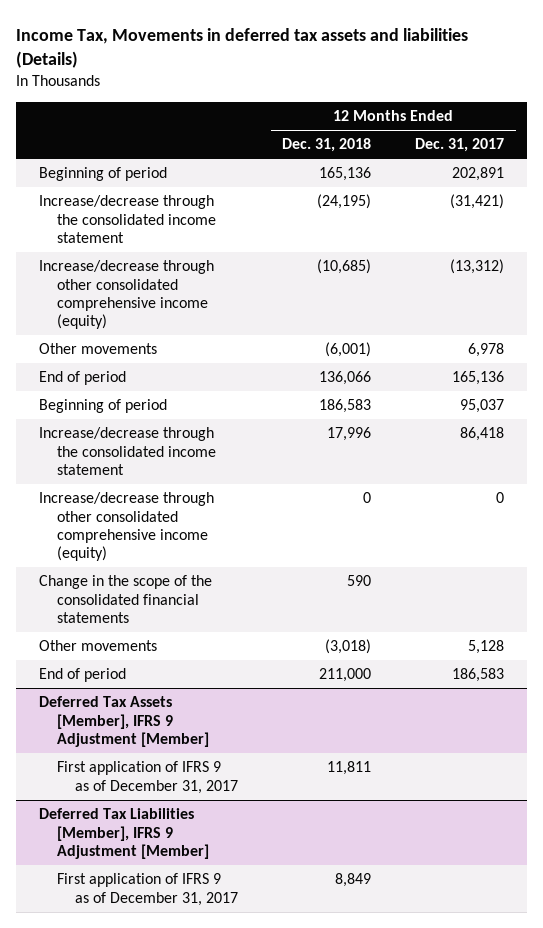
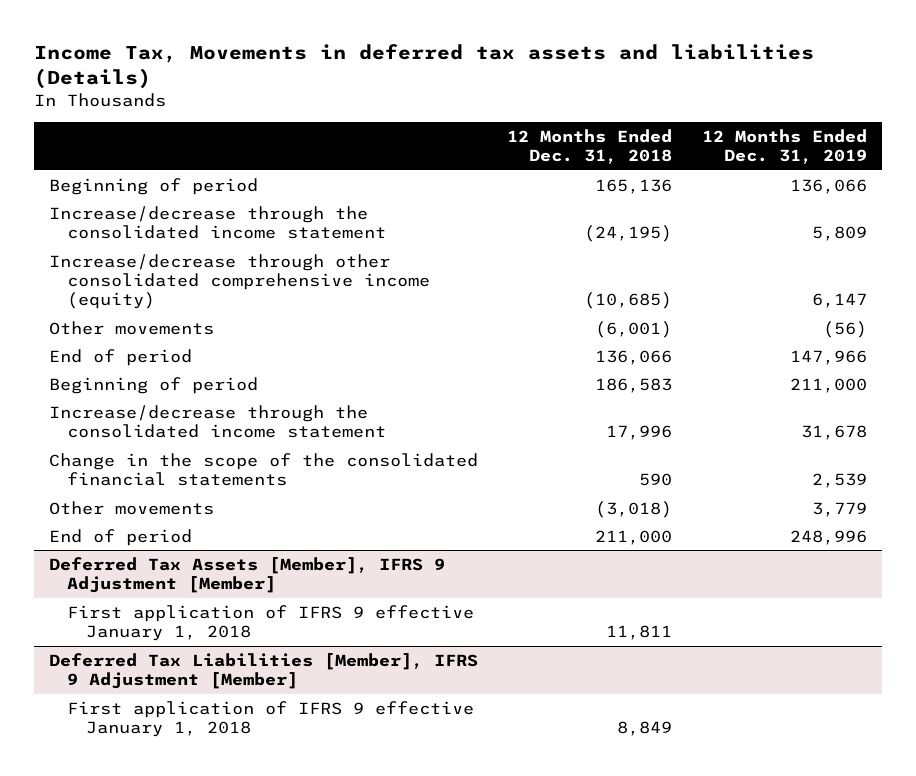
[415,138,505,153] Dec. 31, 2017 -> none
none -> [701,129,867,165] 12 Months Ended Dec. 31, 2019
[38,492,214,562] Increase/decrease through other consolidated comprehensive income (equity) -> none
[56,761,239,794] First application of IFRS 9 as of December 31, 2017 -> [67,604,475,642] First application of IFRS 9 effective January 1, 2018
[56,873,239,906] First application of IFRS 9 as of December 31, 2017 -> [67,700,475,738] First application of IFRS 9 effective January 1, 2018

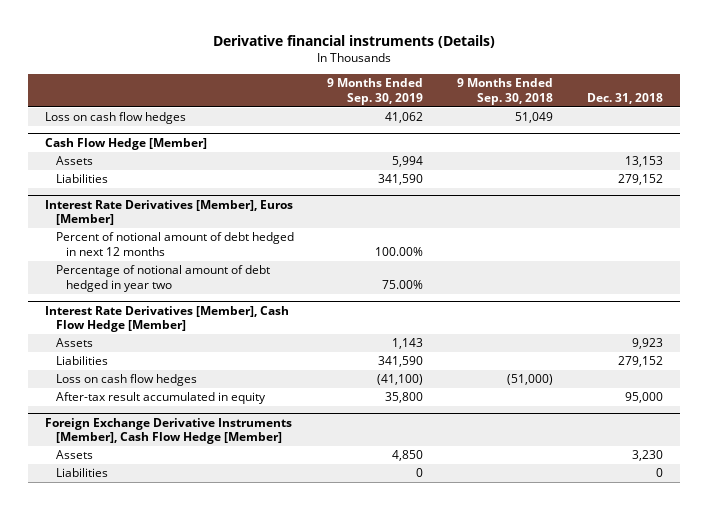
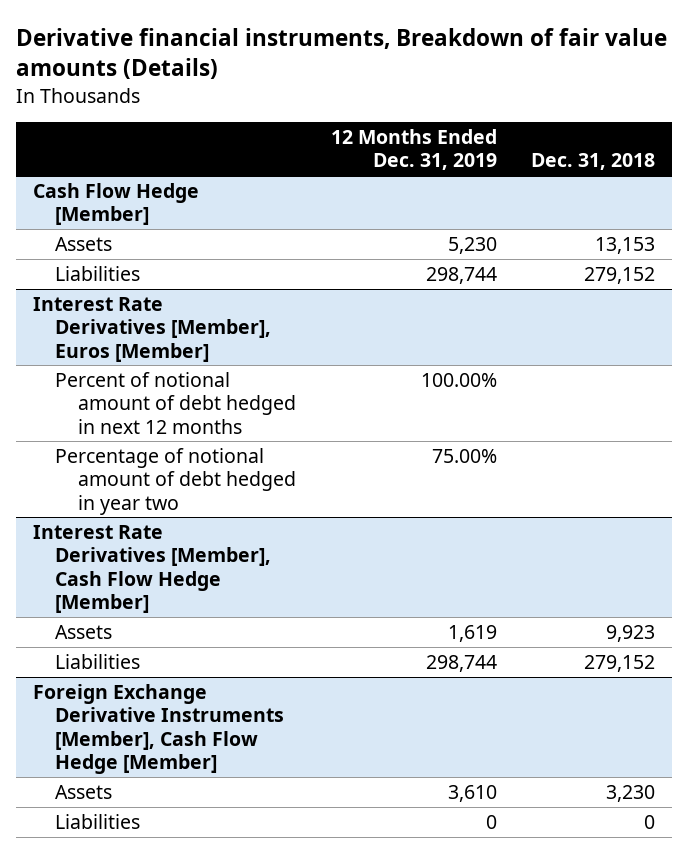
[212,35,495,49] Derivative financial instruments (Details) -> [15,28,667,80] Derivative financial instruments, Breakdown of fair value amounts (Details)
[327,77,424,105] 9 Months Ended Sep. 30, 2019 -> none
[456,77,553,105] 9 Months Ended Sep. 30, 2018 -> none
none -> [330,129,497,171] 12 Months Ended Dec. 31, 2019
[45,112,187,125] Loss on cash flow hedges -> none
[55,374,197,387] Loss on cash flow hedges -> none
[55,392,266,405] After-tax result accumulated in equity -> none

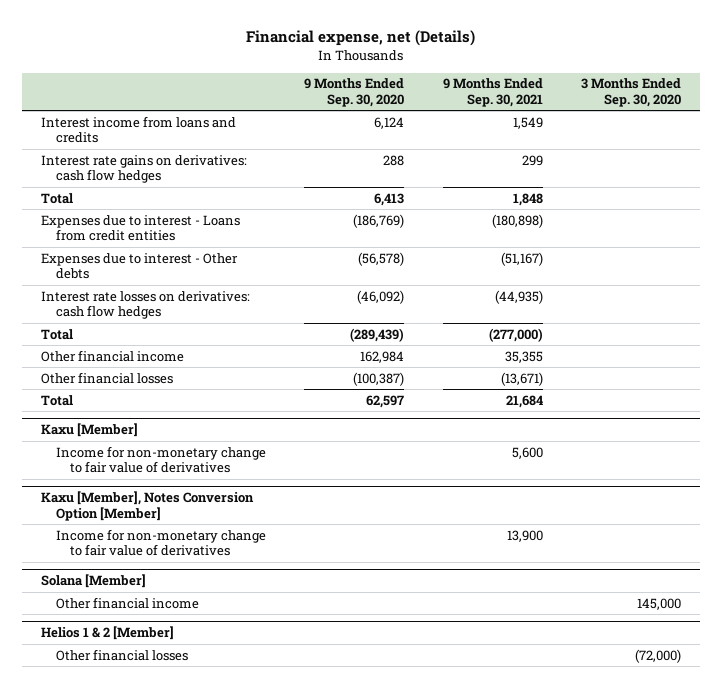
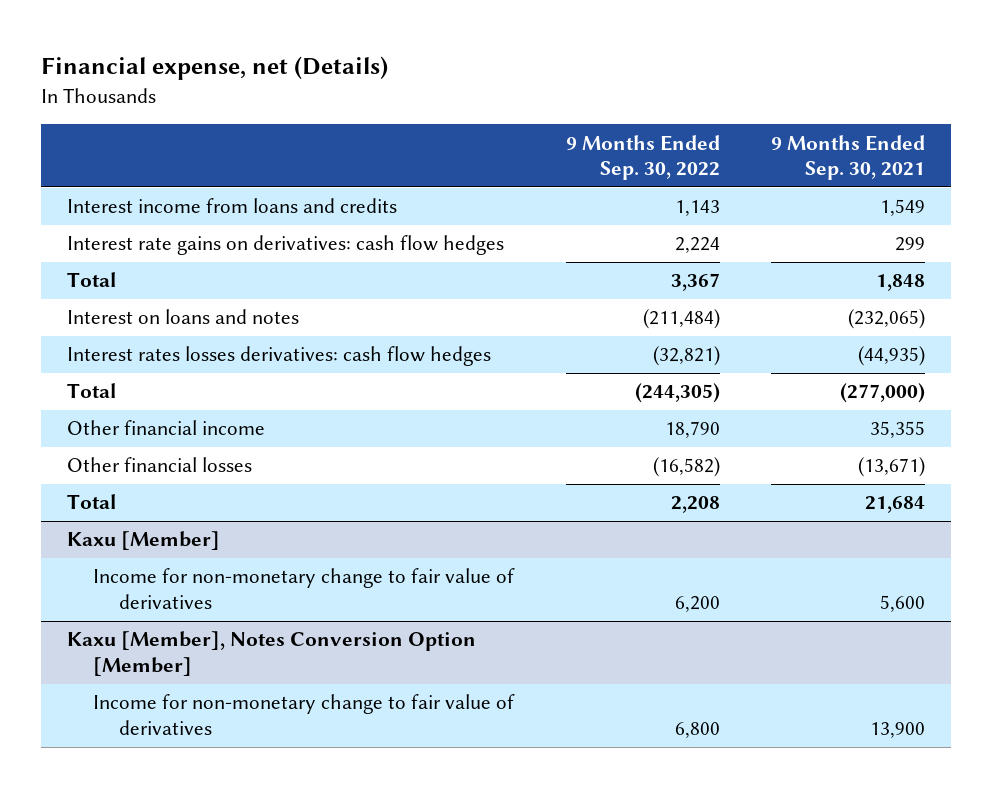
[304,78,405,107] 9 Months Ended Sep. 30, 2020 -> none
[581,78,682,107] 3 Months Ended Sep. 30, 2020 -> none
none -> [565,134,720,180] 9 Months Ended Sep. 30, 2022
[41,214,241,242] Expenses due to interest - Loans from credit entities -> none
[41,252,239,280] Expenses due to interest - Other debts -> none
none -> [67,309,300,325] Interest on loans and notes
[41,290,251,320] Interest rate losses on derivatives: cash flow hedges -> [67,346,492,367] Interest rates losses derivatives: cash flow hedges
[41,574,147,589] Solana [Member] -> none
[55,596,199,609] Other financial income -> none
[41,626,175,641] Helios 1 & 2 [Member] -> none
[55,648,188,661] Other financial losses -> none

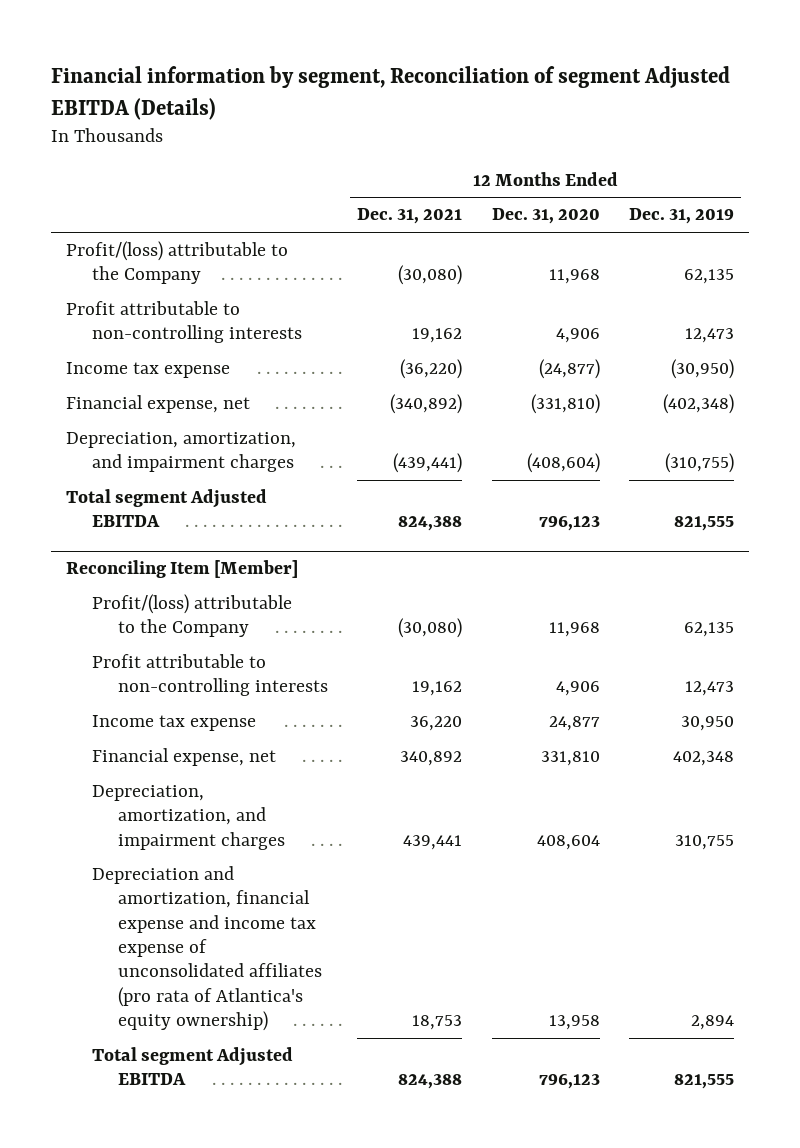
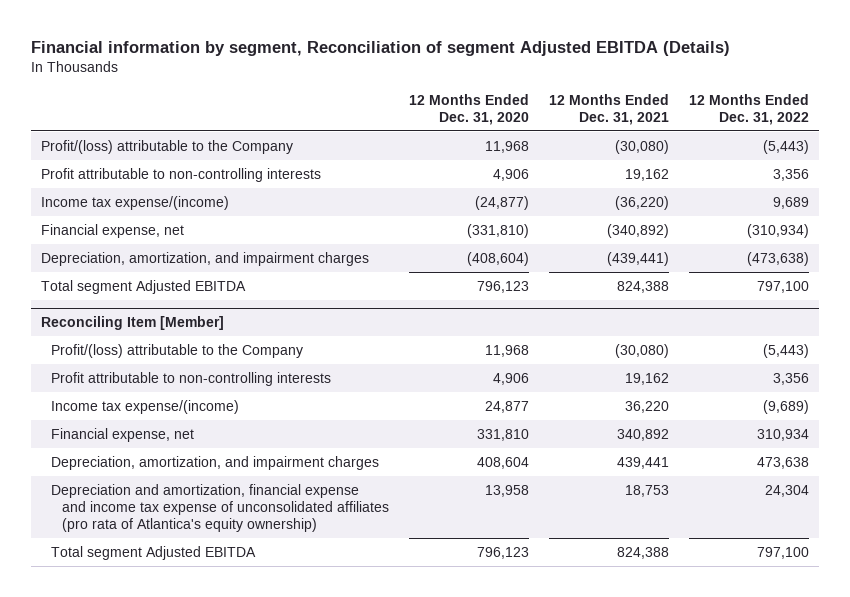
[629,208,735,225] Dec. 31, 2019 -> none
none -> [689,93,810,126] 12 Months Ended Dec. 31, 2022
[66,362,231,379] Income tax expense -> [40,195,229,210] Income tax expense/(income)
[91,715,256,732] Income tax expense -> [51,399,240,414] Income tax expense/(income)

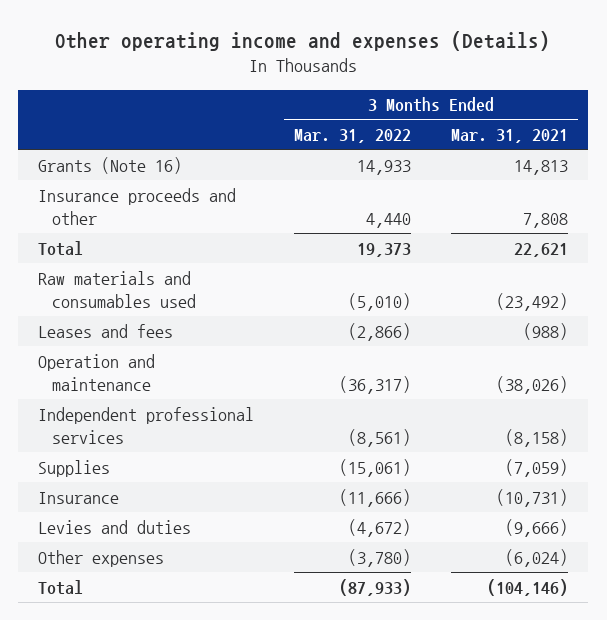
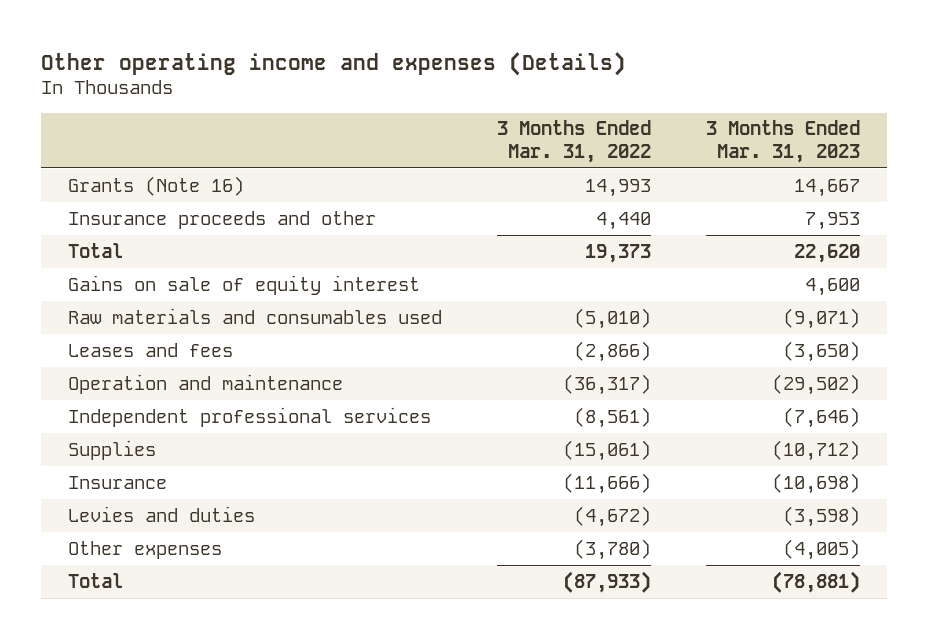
[451,128,569,143] Mar. 31, 2021 -> none
none -> [705,120,860,163] 3 Months Ended Mar. 31, 2023
[357,159,412,175] 14,933 -> [585,178,652,197] 14,993
none -> [68,274,421,295] Gains on sale of equity interest

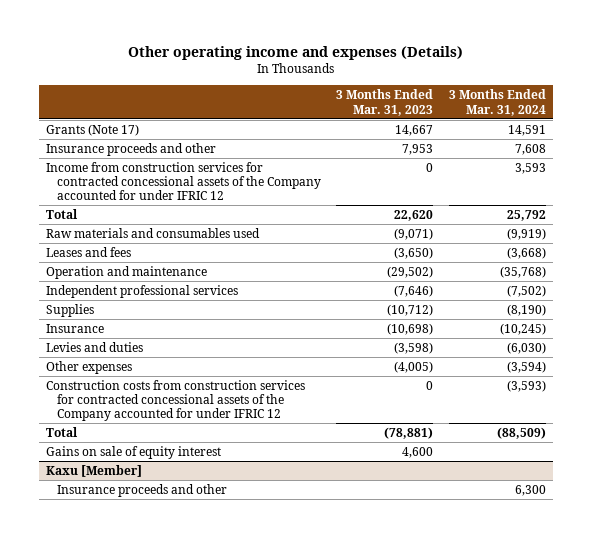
[497,120,652,163] 3 Months Ended Mar. 31, 2022 -> none
none -> [448,89,546,116] 3 Months Ended Mar. 31, 2024
[68,175,245,196] Grants (Note 16) -> [46,123,140,136] Grants (Note 17)
none -> [46,161,321,201] Income from construction services for contracted concessional assets of the Company accounted for under IFRIC 12
none -> [46,379,306,422] Construction costs from construction services for contracted concessional assets of the Company accounted for under IFRIC 12
[68,274,421,295] Gains on sale of equity interest -> [46,445,222,459] Gains on sale of equity interest
none -> [46,464,143,477] Kaxu [Member]
none -> [56,483,227,497] Insurance proceeds and other

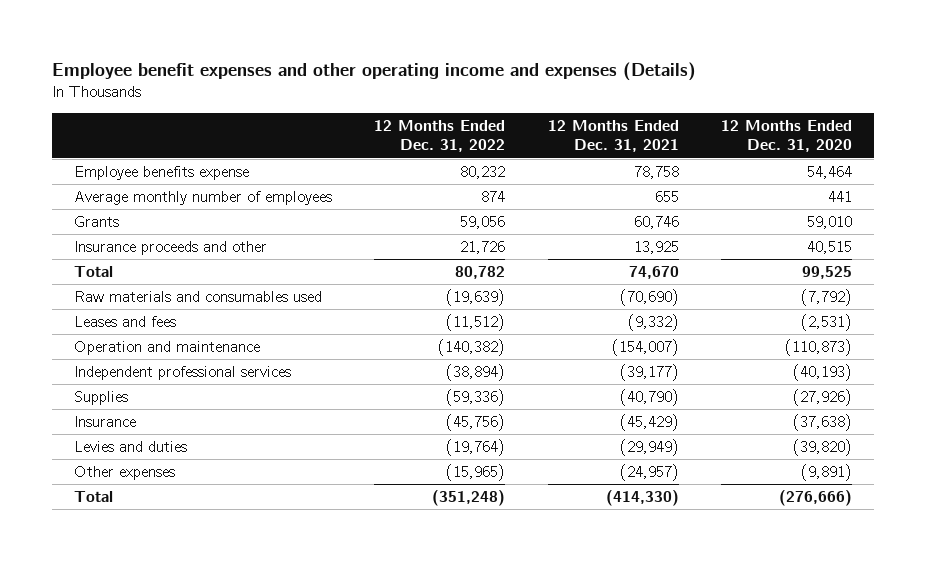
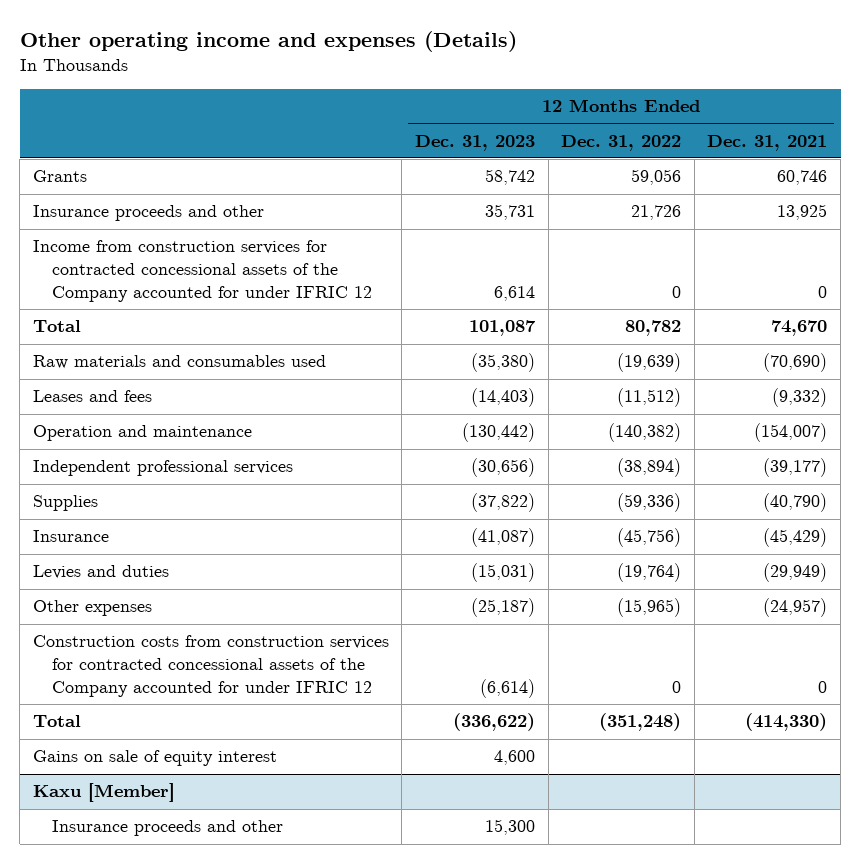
[52,62,697,82] Employee benefit expenses and other operating income and expenses (Details) -> [19,31,517,53] Other operating income and expenses (Details)
[721,119,853,153] 12 Months Ended Dec. 31, 2020 -> none
none -> [415,134,536,151] Dec. 31, 2023
[73,166,249,181] Employee benefits expense -> none
[73,191,332,206] Average monthly number of employees -> none
none -> [32,240,373,303] Income from construction services for contracted concessional assets of the Company accounted for under IFRIC 12
none -> [32,635,389,698] Construction costs from construction services for contracted concessional assets of the Company accounted for under IFRIC 12
none -> [32,750,277,767] Gains on sale of equity interest
none -> [32,783,175,803] Kaxu [Member]
none -> [52,820,284,837] Insurance proceeds and other

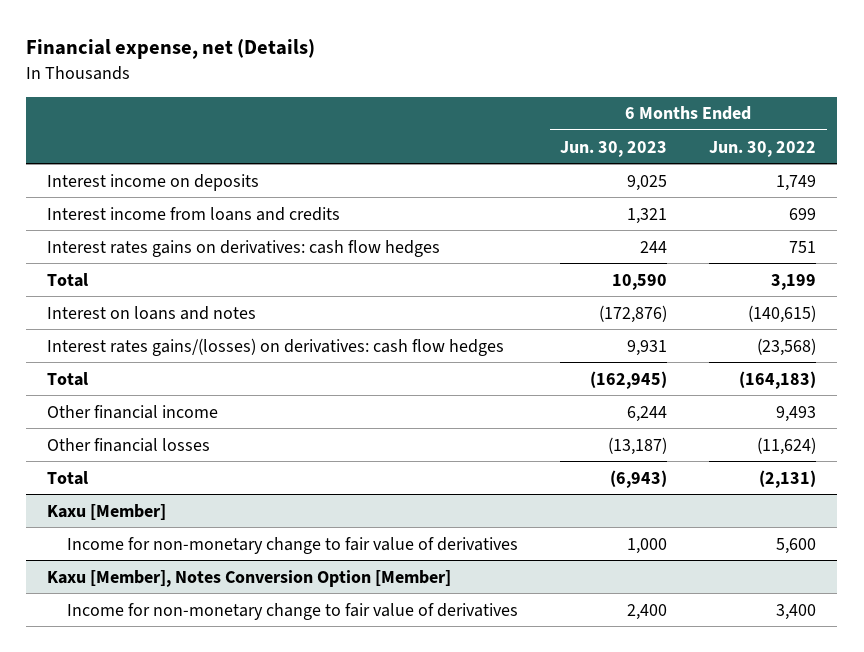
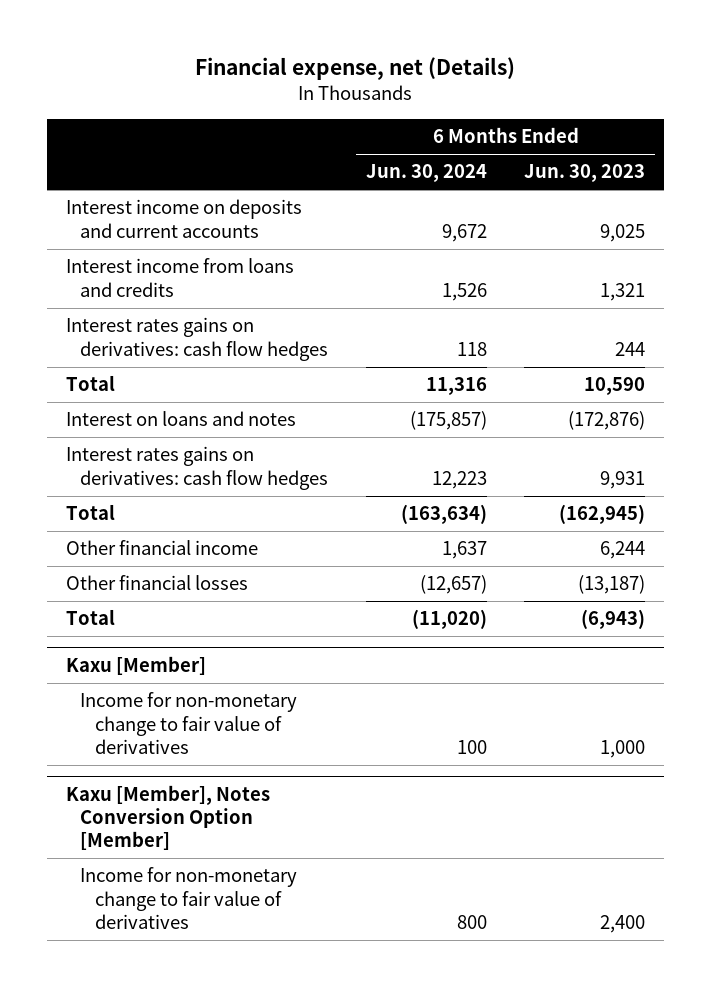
[709,140,817,157] Jun. 30, 2022 -> none
none -> [365,164,487,183] Jun. 30, 2024
[47,173,260,191] Interest income on deposits -> [65,199,302,238] Interest income on deposits and current accounts
[47,337,505,356] Interest rates gains/(losses) on derivatives: cash flow hedges -> [65,446,329,490] Interest rates gains on derivatives: cash flow hedges

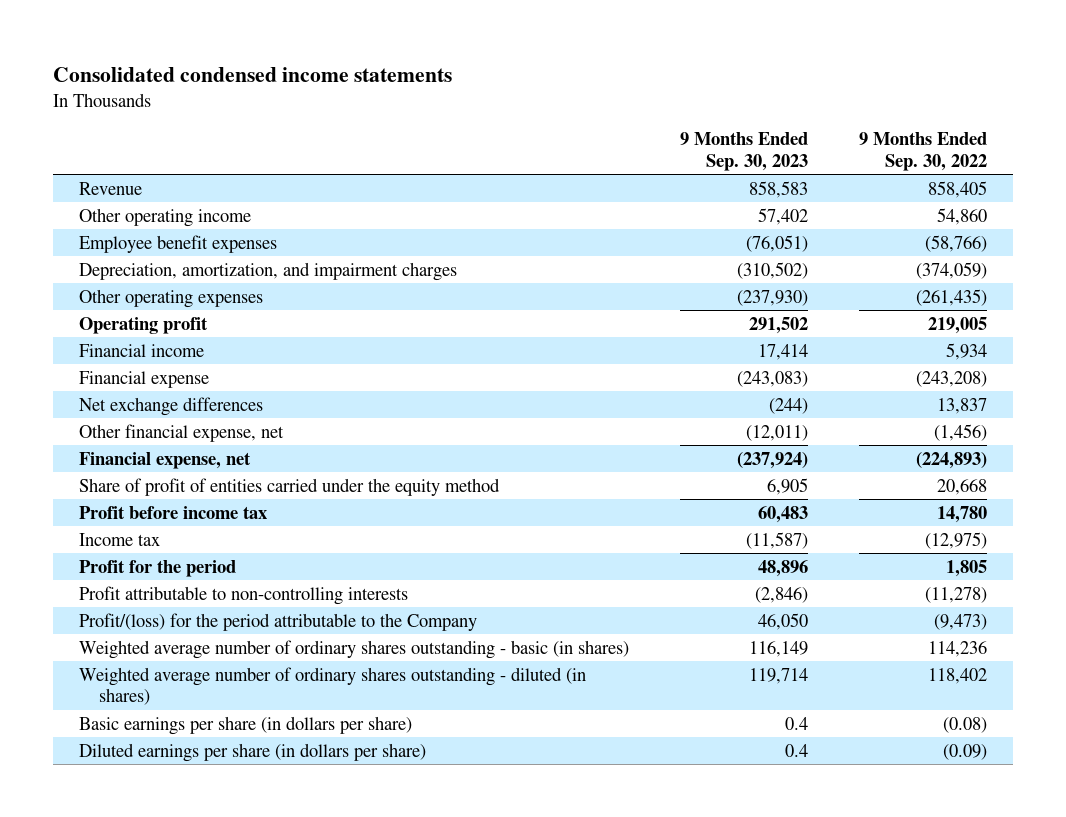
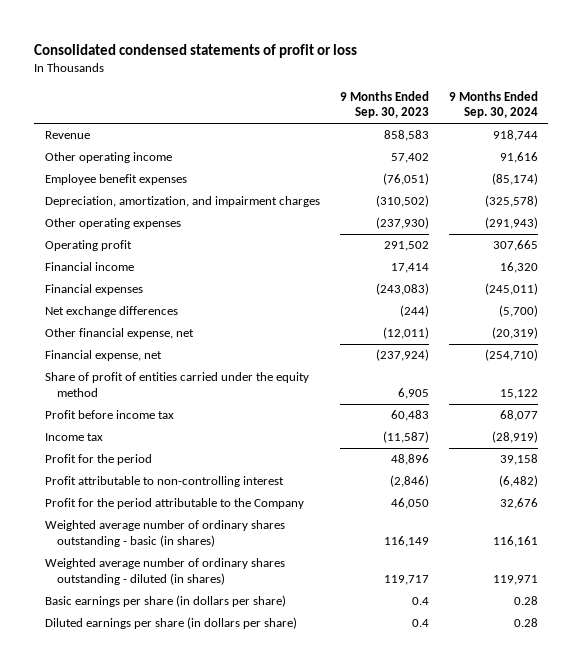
[53,66,453,82] Consolidated condensed income statements -> [34,43,358,58] Consolidated condensed statements of profit or loss
[859,132,988,171] 9 Months Ended Sep. 30, 2022 -> none
none -> [448,90,538,119] 9 Months Ended Sep. 30, 2024
[78,370,209,388] Financial expense -> [44,284,143,296] Financial expenses
[78,585,408,605] Profit attributable to non-controlling interests -> [44,476,284,488] Profit attributable to non-controlling interest
[78,612,477,631] Profit/(loss) for the period attributable to the Company -> [44,498,304,510] Profit for the period attributable to the Company
[748,667,808,684] 119,714 -> [383,574,429,585] 119,717

